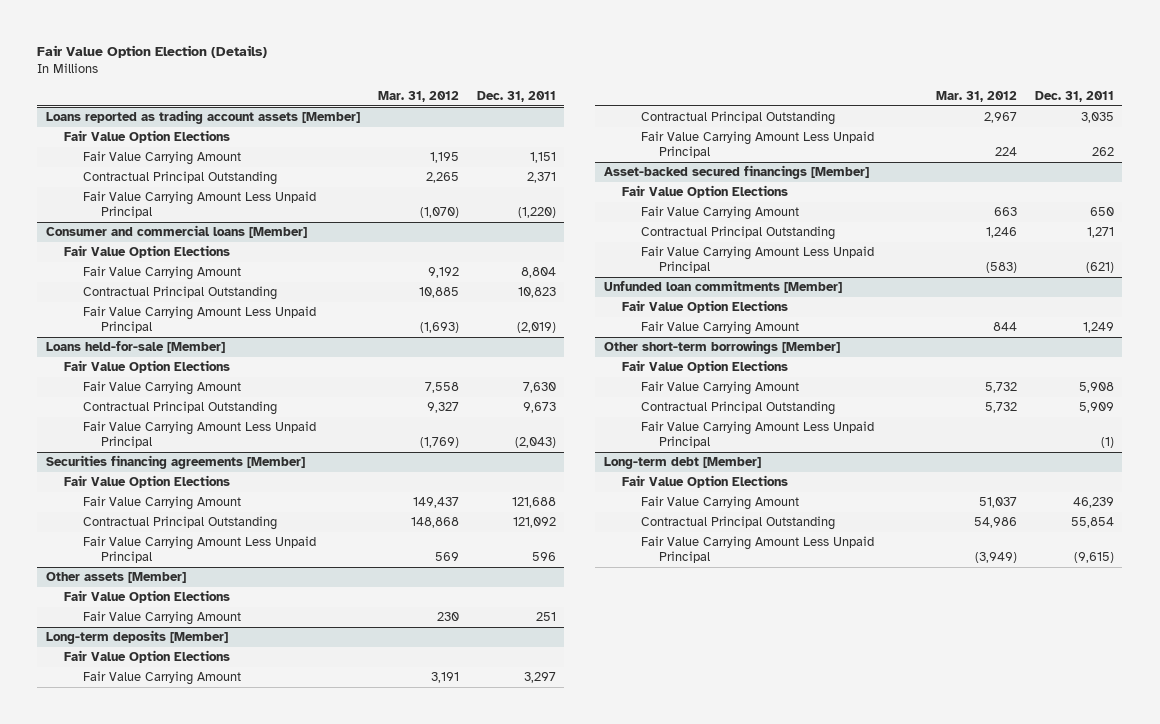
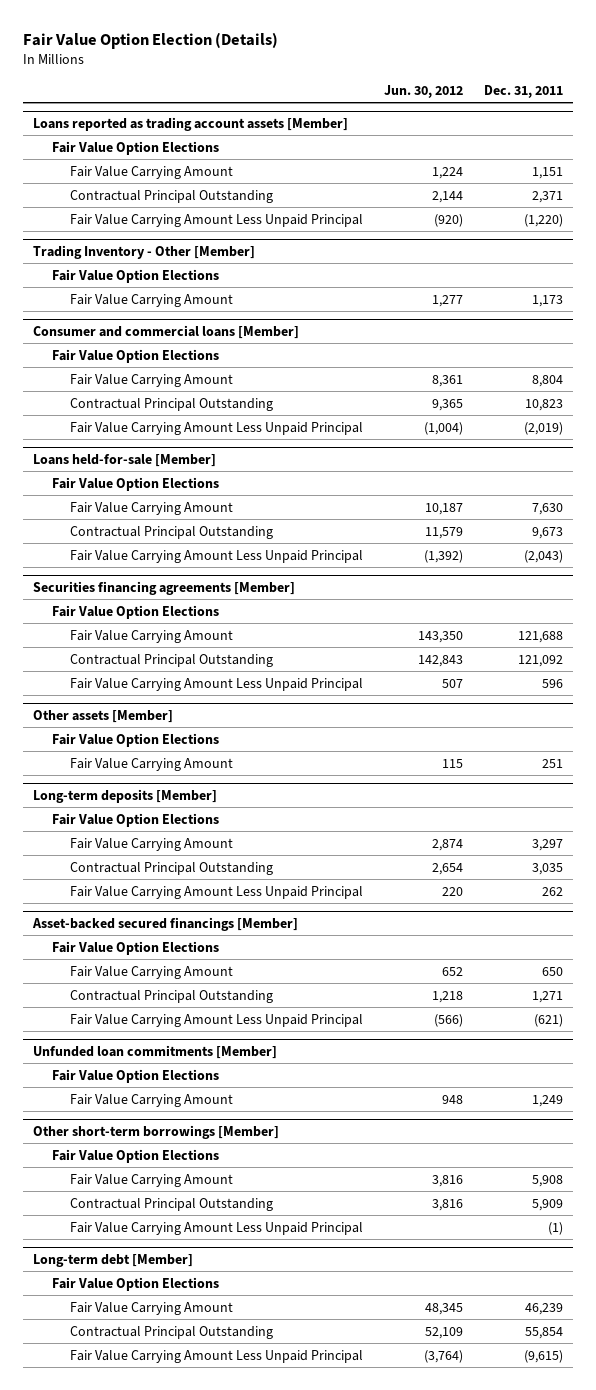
[377,90,459,102] Mar. 31, 2012 -> none
none -> [384,85,464,99] Jun. 30, 2012
none -> [33,244,256,259] Trading Inventory - Other [Member]
none -> [51,268,219,283] Fair Value Option Elections
none -> [70,293,234,307] Fair Value Carrying Amount

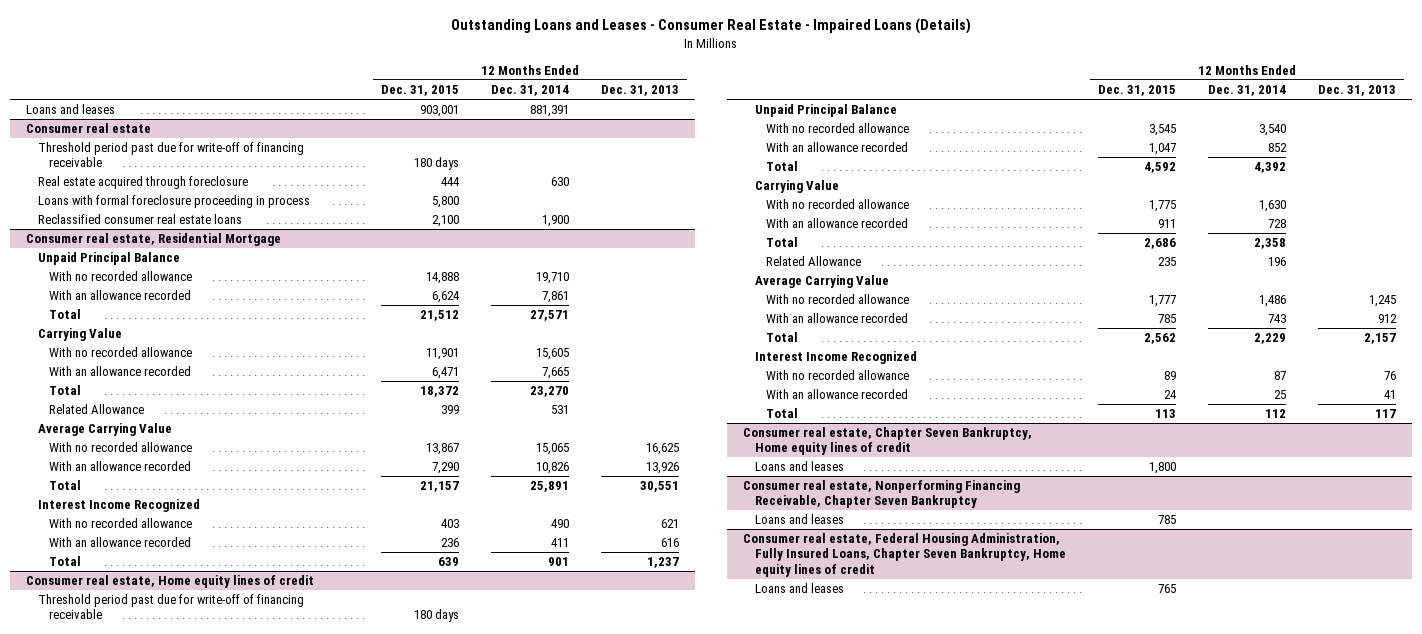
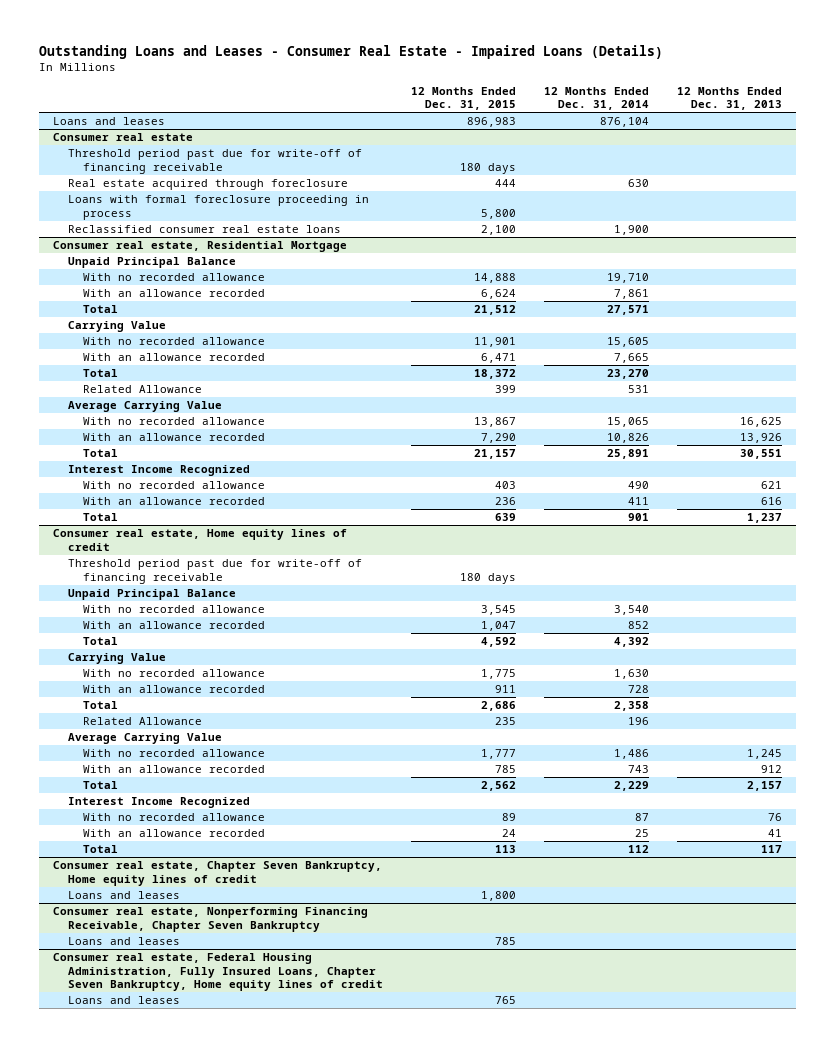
[419,105,459,118] 903,001 -> [467,117,517,128] 896,983
[530,105,570,118] 881,391 -> [600,117,650,128] 876,104

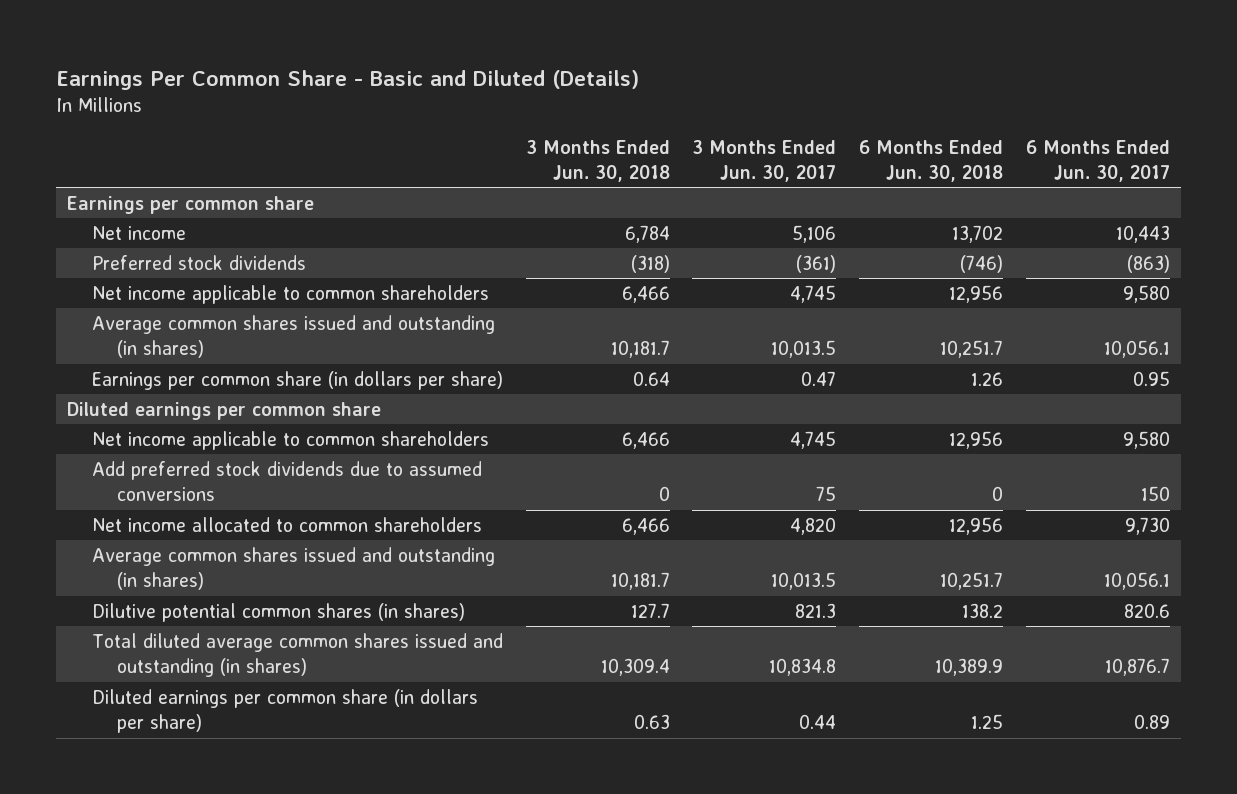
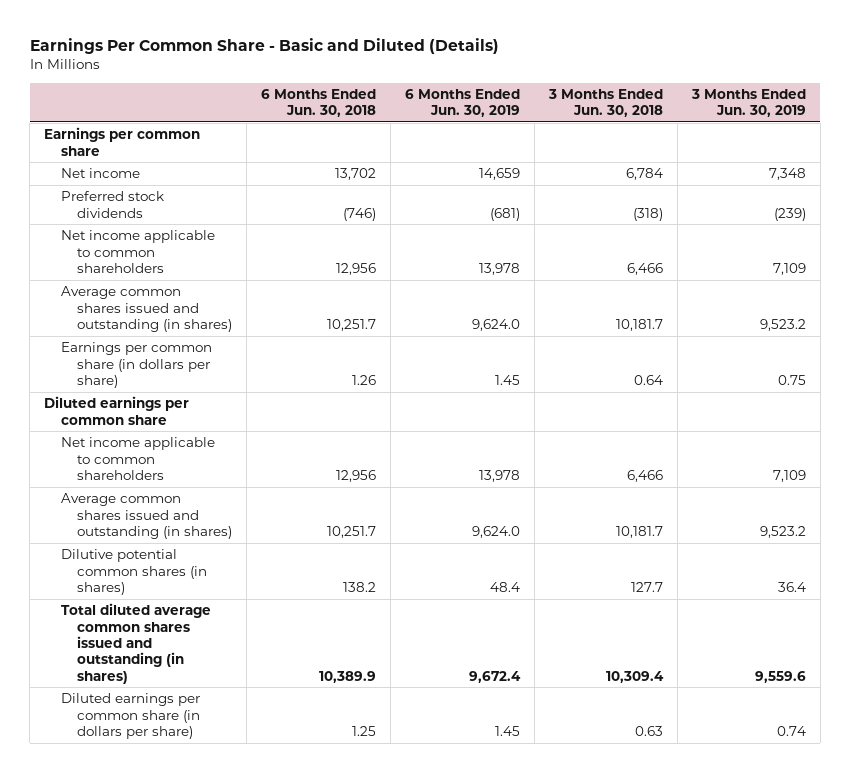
[692,139,837,182] 3 Months Ended Jun. 30, 2017 -> none
[1025,139,1170,182] 6 Months Ended Jun. 30, 2017 -> none
none -> [405,88,521,118] 6 Months Ended Jun. 30, 2019
none -> [690,88,806,118] 3 Months Ended Jun. 30, 2019
[92,460,483,502] Add preferred stock dividends due to assumed conversions -> none
[92,516,483,532] Net income allocated to common shareholders -> none

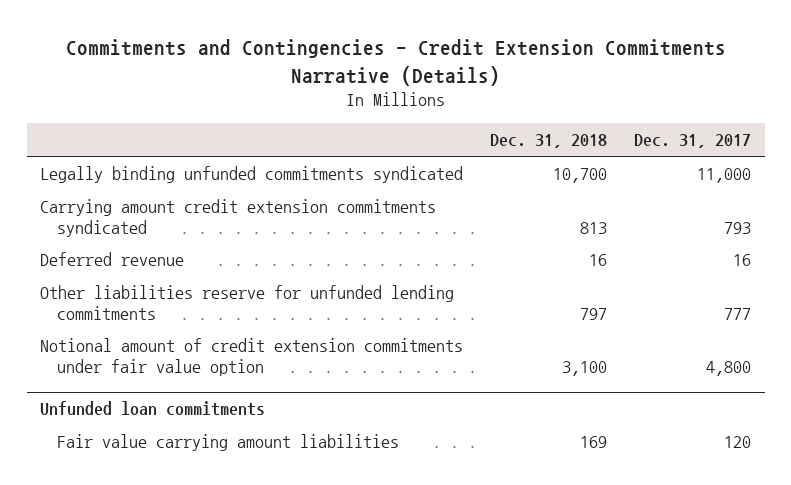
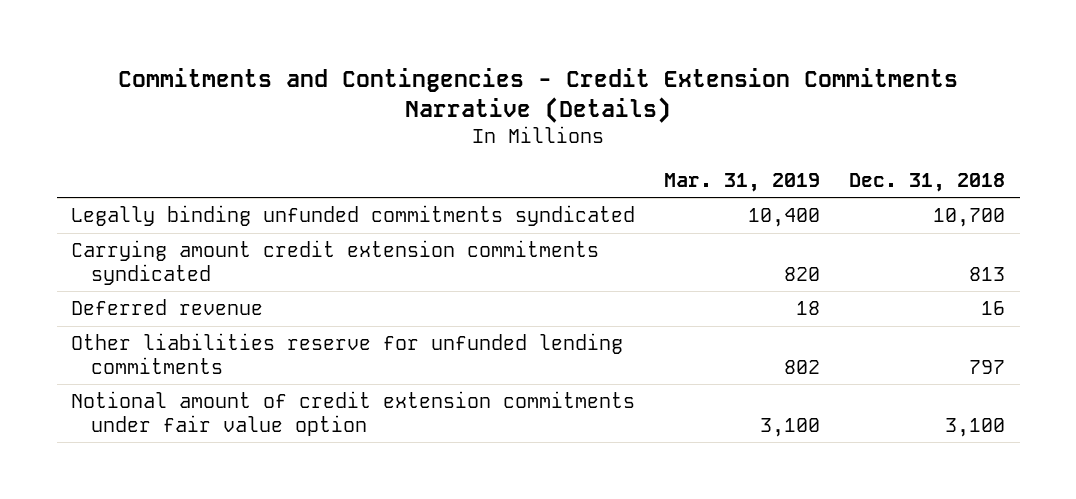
[634,134,752,149] Dec. 31, 2017 -> none
none -> [664,172,821,192] Mar. 31, 2019
[40,401,266,417] Unfunded loan commitments -> none
[57,434,400,452] Fair value carrying amount liabilities -> none

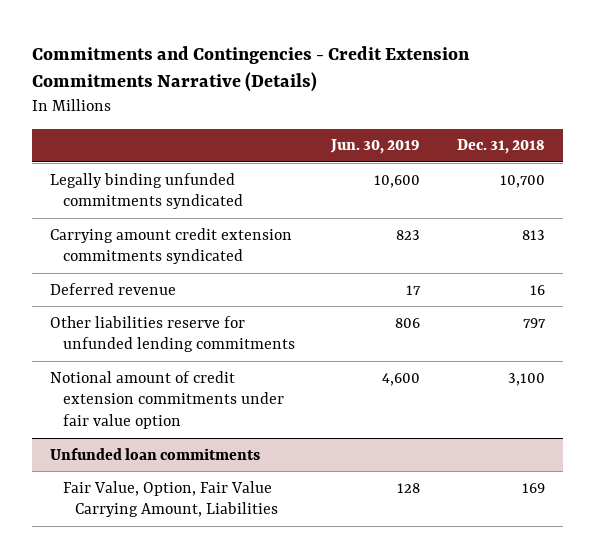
[664,172,821,192] Mar. 31, 2019 -> none
none -> [330,139,421,155] Jun. 30, 2019
none -> [50,447,261,460] Unfunded loan commitments
none -> [62,480,279,518] Fair Value, Option, Fair Value Carrying Amount, Liabilities

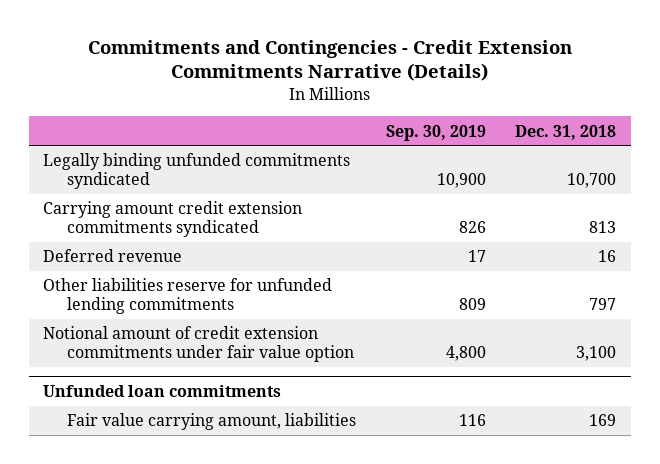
[330,139,421,155] Jun. 30, 2019 -> none
none -> [385,124,486,141] Sep. 30, 2019
[62,480,279,518] Fair Value, Option, Fair Value Carrying Amount, Liabilities -> [66,413,356,431] Fair value carrying amount, liabilities

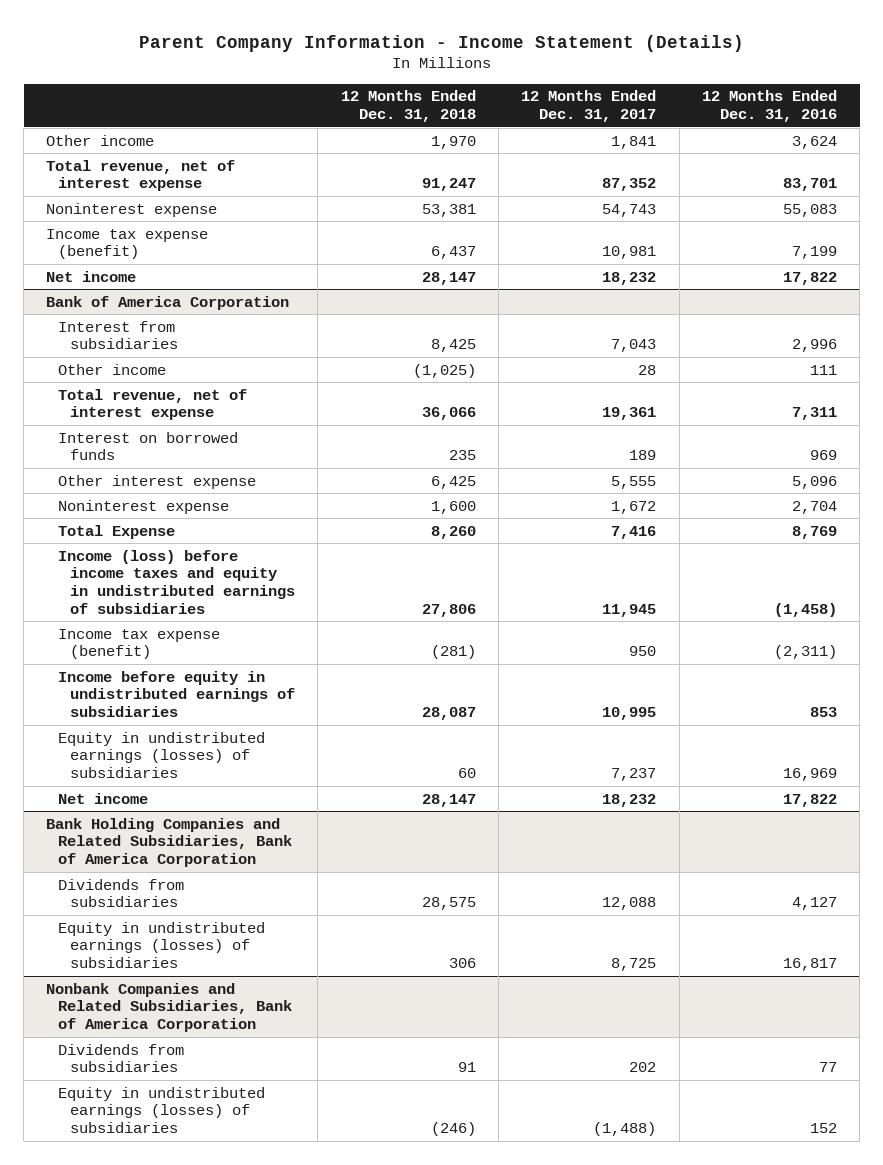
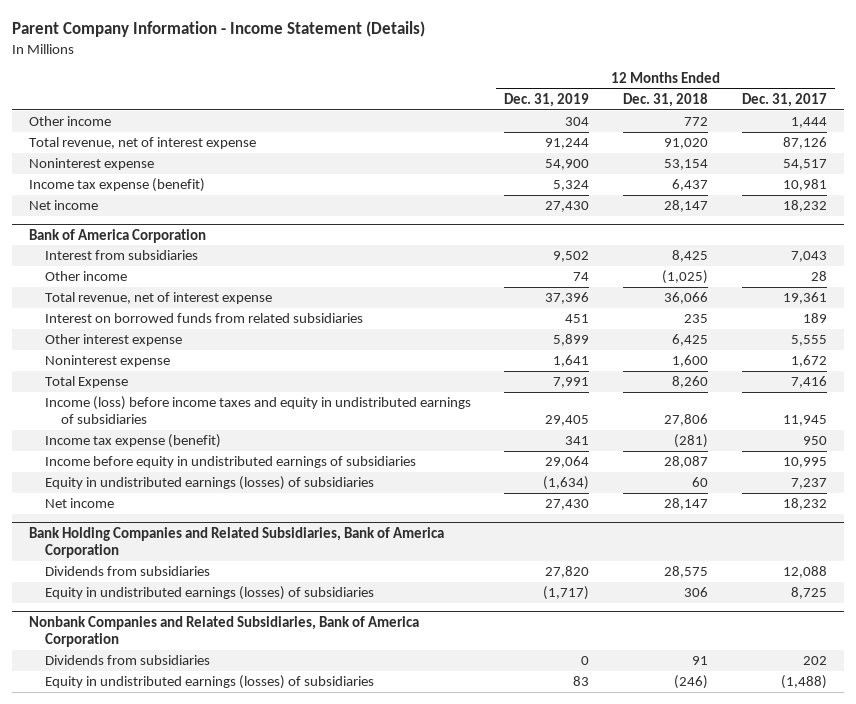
[701,90,837,123] 12 Months Ended Dec. 31, 2016 -> none
none -> [504,93,590,108] Dec. 31, 2019
[430,135,476,149] 1,970 -> [684,117,709,127] 772
[611,135,657,149] 1,841 -> [790,117,827,129] 1,444
[421,178,476,192] 91,247 -> [664,138,709,150] 91,020
[602,178,657,192] 87,352 -> [782,137,827,150] 87,126
[421,203,476,217] 53,381 -> [664,159,709,171] 53,154
[602,203,657,217] 54,743 -> [782,159,827,171] 54,517
[58,431,239,461] Interest on borrowed funds -> [44,313,363,324] Interest on borrowed funds from related subsidiaries

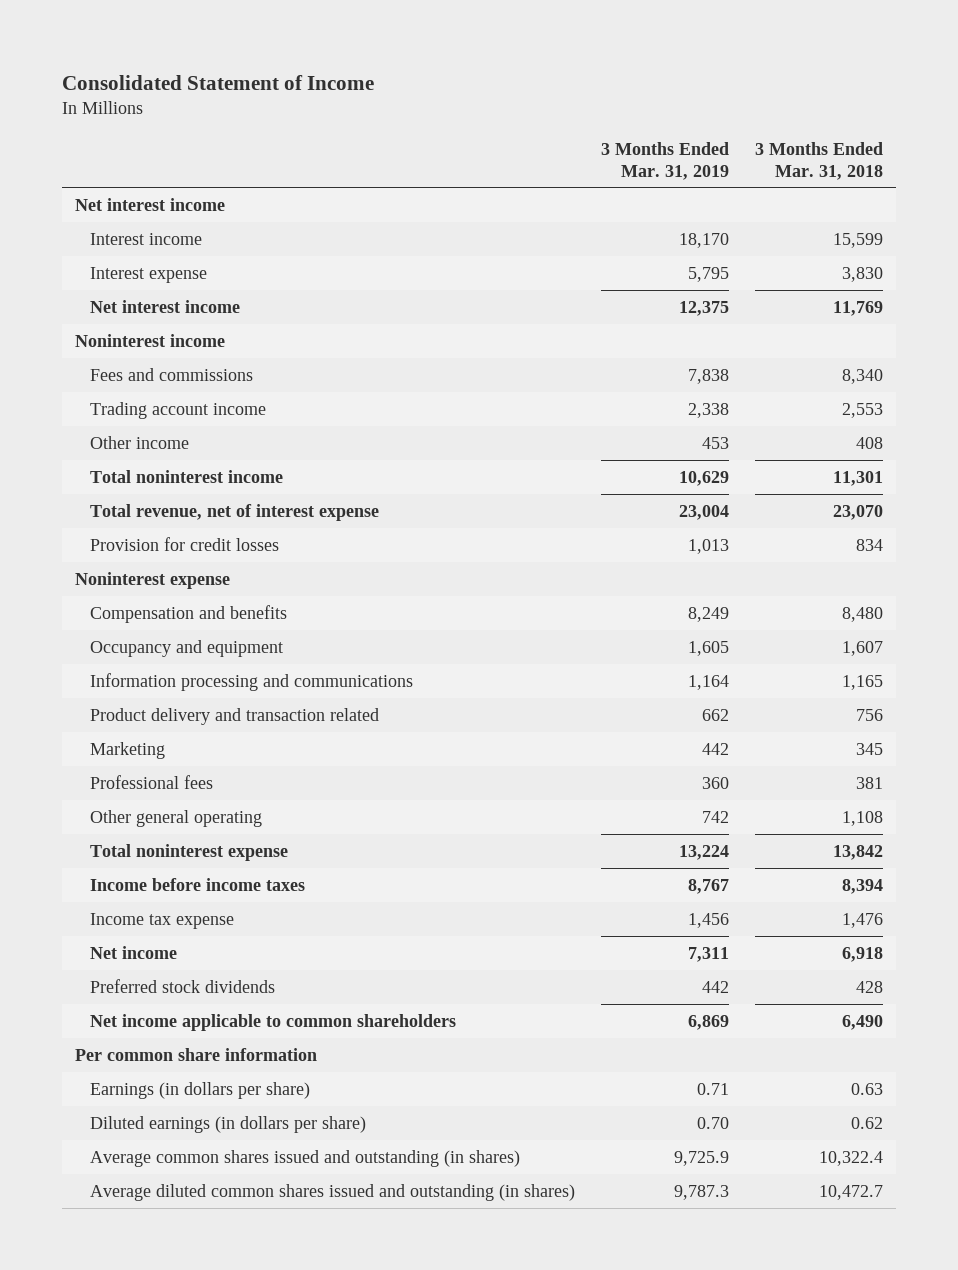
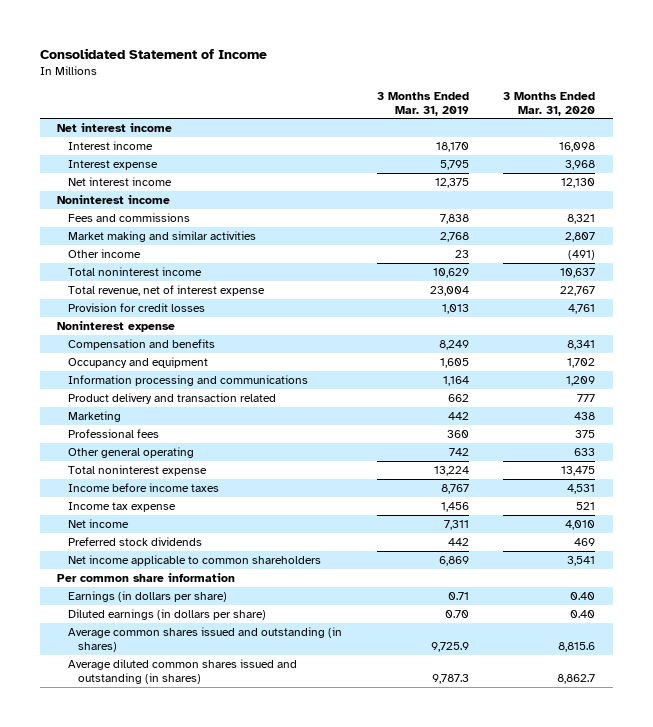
[754,141,883,180] 3 Months Ended Mar. 31, 2018 -> none
none -> [503,91,596,116] 3 Months Ended Mar. 31, 2020
[89,401,266,419] Trading account income -> none
none -> [67,230,256,242] Market making and similar activities
[701,436,729,449] 453 -> [454,249,469,258] 23

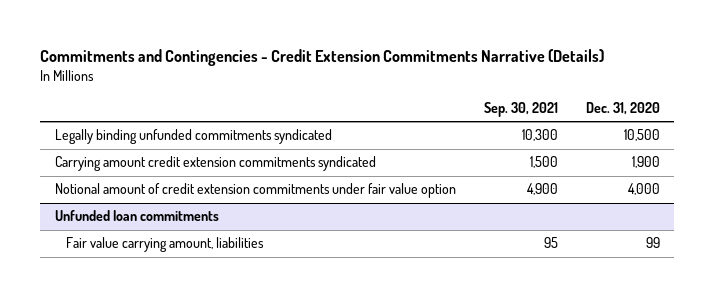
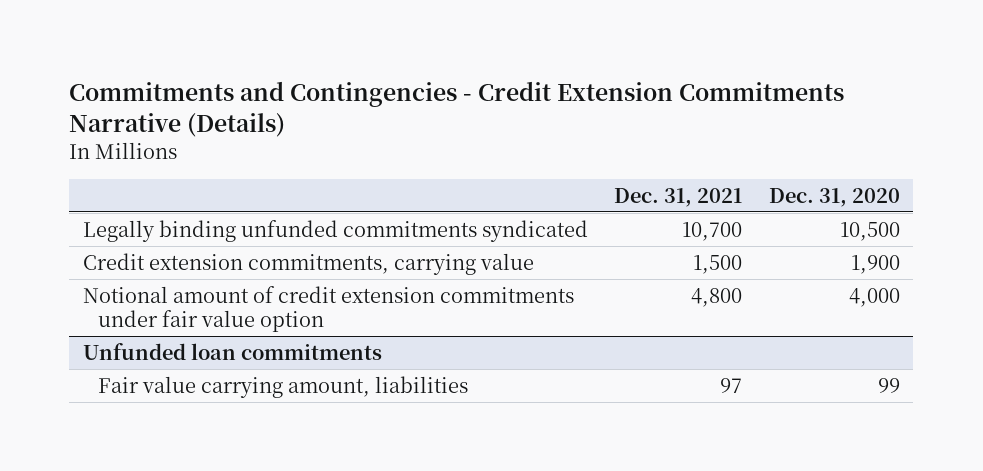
[483,102,558,118] Sep. 30, 2021 -> none
none -> [614,187,743,207] Dec. 31, 2021
[54,156,376,172] Carrying amount credit extension commitments syndicated -> [82,252,534,275] Credit extension commitments, carrying value

